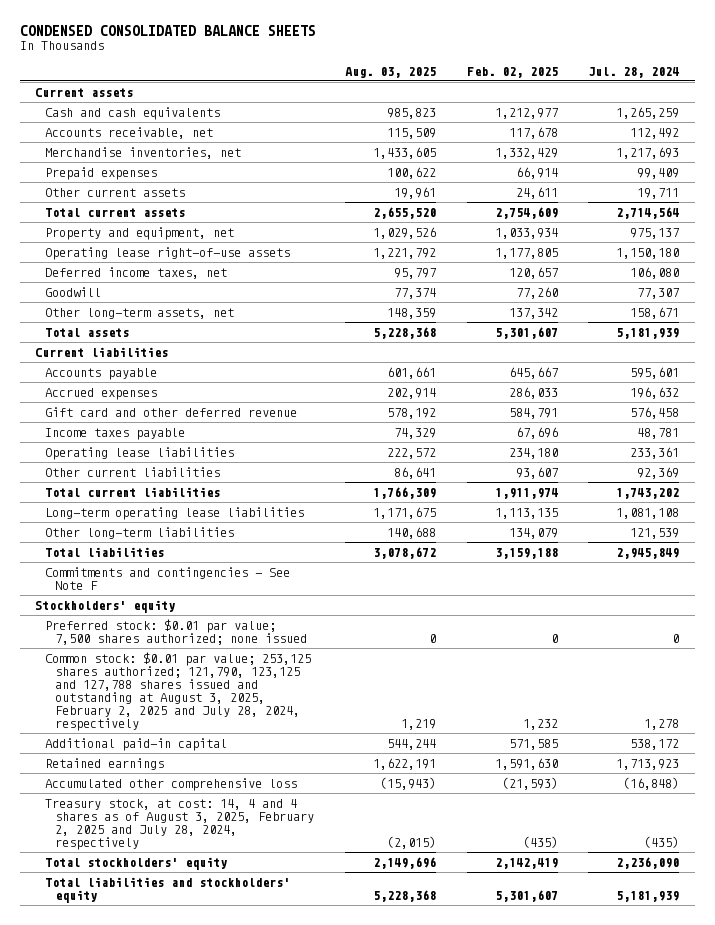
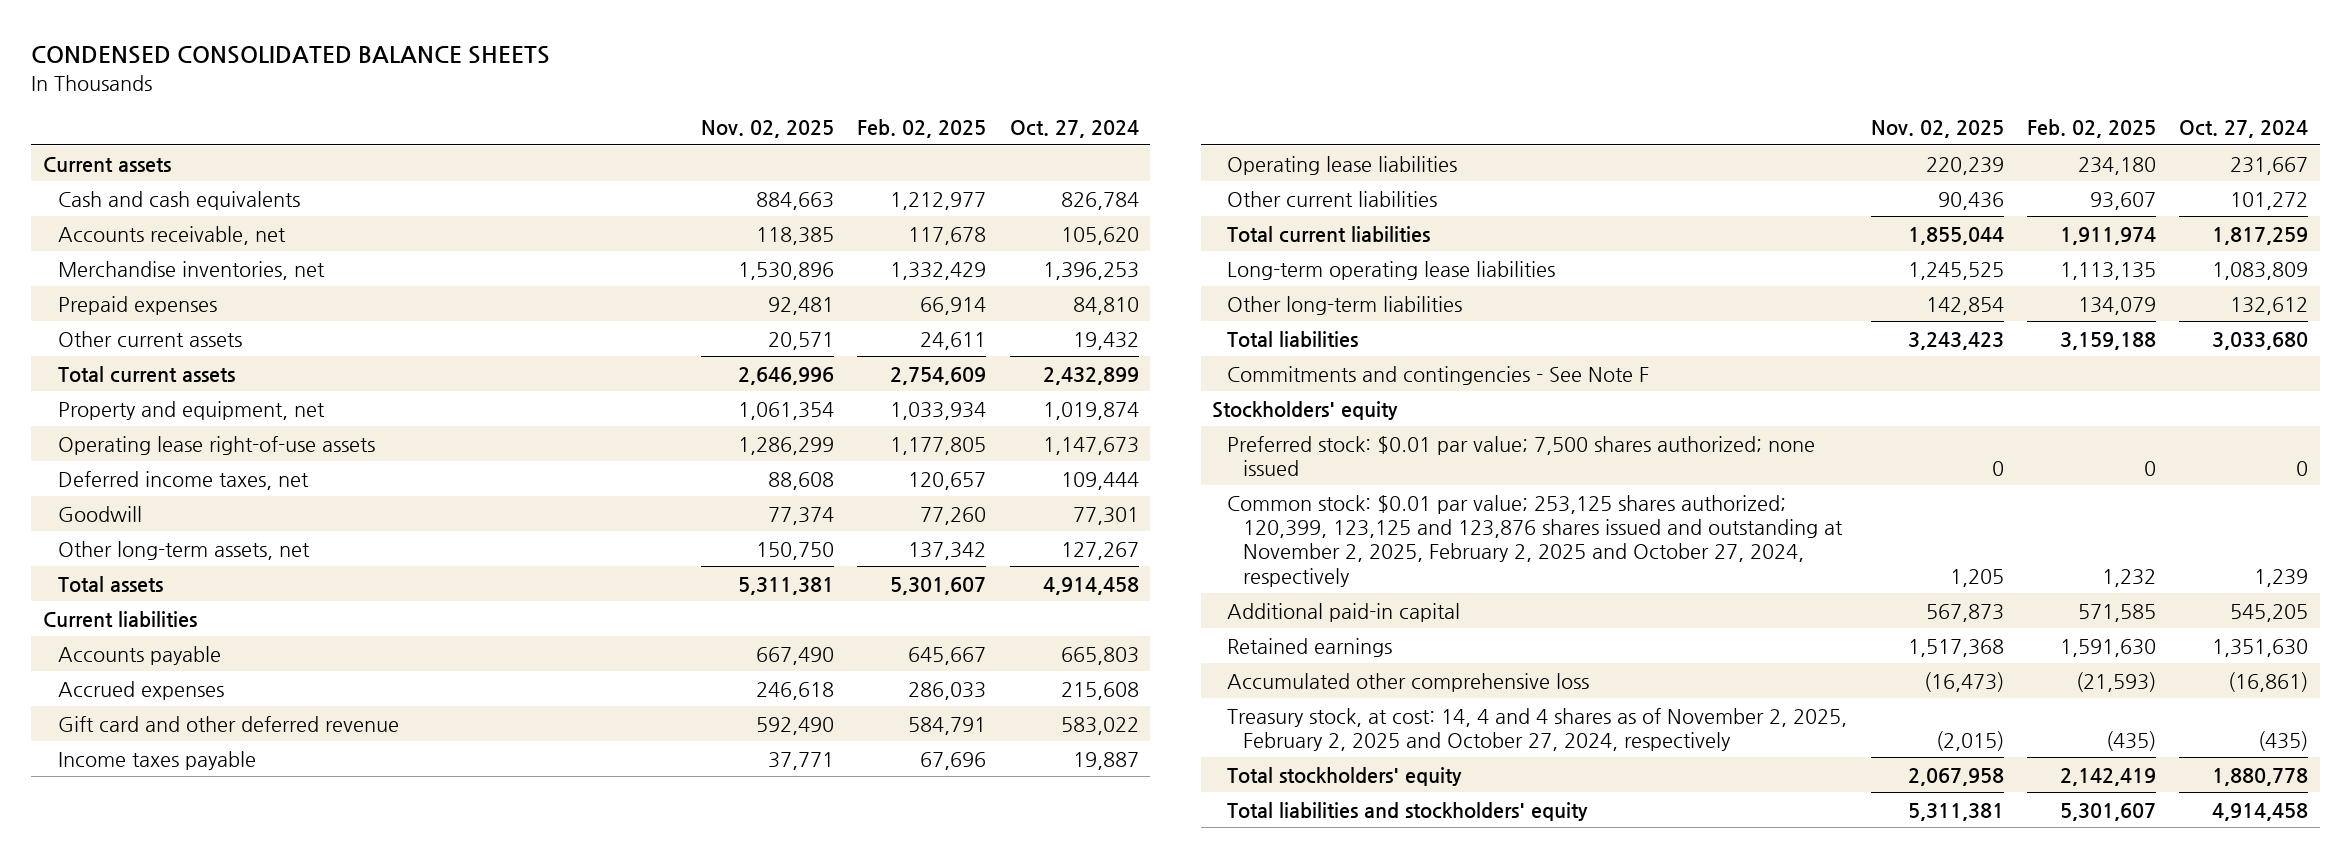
[344,66,436,78] Aug. 03, 2025 -> none
[588,66,680,78] Jul. 28, 2024 -> none
none -> [700,120,834,139] Nov. 02, 2025
none -> [1009,120,1139,139] Oct. 27, 2024
[45,651,312,732] Common stock: $0.01 par value; 253,125 shares authorized; 121,790, 123,125 and 127,788 shares issued and outstanding at August 3, 2025, February 2, 2025 and July 28, 2024, respectively -> [1227,494,1843,587] Common stock: $0.01 par value; 253,125 shares authorized; 120,399, 123,125 and 123,876 shares issued and outstanding at November 2, 2025, February 2, 2025 and October 27, 2024, respectively
[45,798,314,850] Treasury stock, at cost: 14, 4 and 4 shares as of August 3, 2025, February 2, 2025 and July 28, 2024, respectively -> [1227,707,1848,751] Treasury stock, at cost: 14, 4 and 4 shares as of November 2, 2025, February 2, 2025 and October 27, 2024, respectively

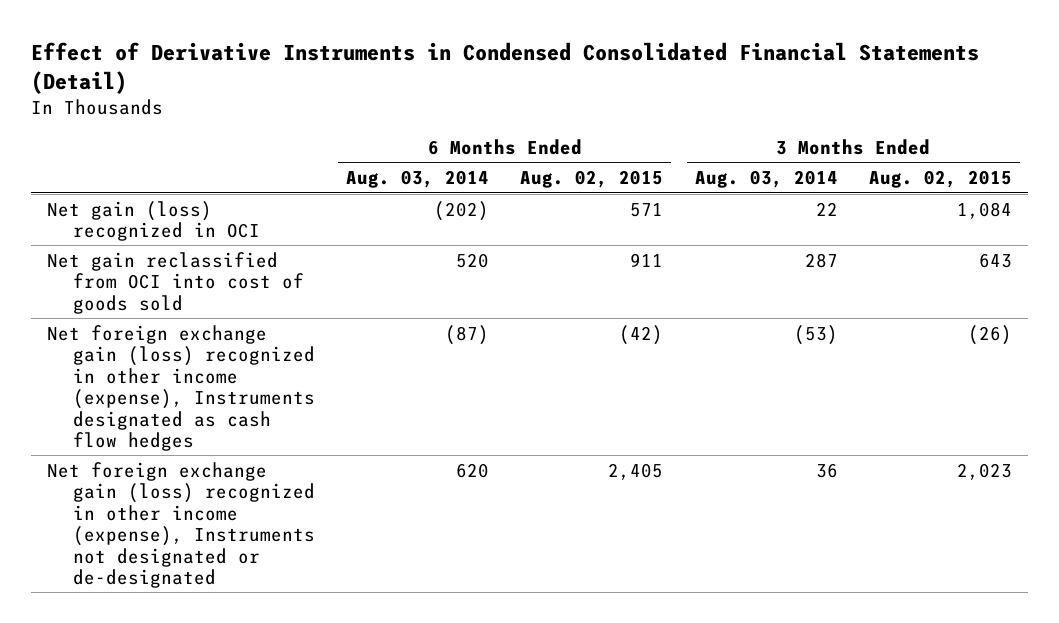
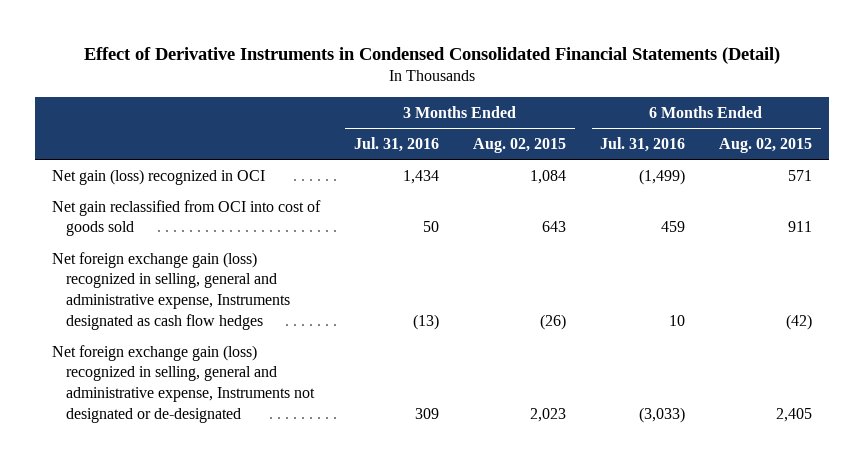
[346,170,490,189] Aug. 03, 2014 -> none
[694,170,838,189] Aug. 03, 2014 -> none
none -> [353,136,439,152] Jul. 31, 2016
none -> [600,136,686,152] Jul. 31, 2016
[46,324,315,452] Net foreign exchange gain (loss) recognized in other income (expense), Instruments designated as cash flow hedges -> [51,251,291,330] Net foreign exchange gain (loss) recognized in selling, general and administrative expense, Instruments designated as cash flow hedges
[46,461,315,589] Net foreign exchange gain (loss) recognized in other income (expense), Instruments not designated or de-designated -> [51,344,316,423] Net foreign exchange gain (loss) recognized in selling, general and administrative expense, Instruments not designated or de-designated

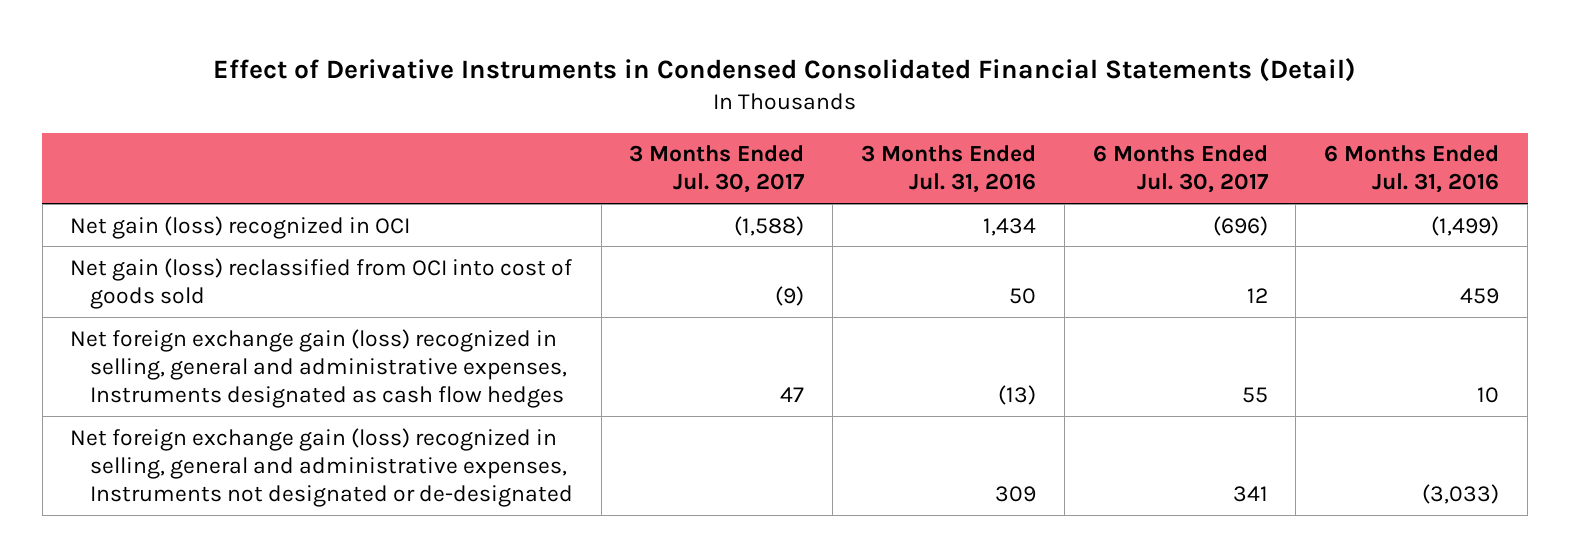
[473,137,567,153] Aug. 02, 2015 -> none
[719,137,813,153] Aug. 02, 2015 -> none
none -> [629,145,806,194] 3 Months Ended Jul. 30, 2017
none -> [1092,145,1269,194] 6 Months Ended Jul. 30, 2017
[51,199,321,237] Net gain reclassified from OCI into cost of goods sold -> [70,257,573,309] Net gain (loss) reclassified from OCI into cost of goods sold
[51,251,291,330] Net foreign exchange gain (loss) recognized in selling, general and administrative expense, Instruments designated as cash flow hedges -> [70,328,567,408] Net foreign exchange gain (loss) recognized in selling, general and administrative expenses, Instruments designated as cash flow hedges
[51,344,316,423] Net foreign exchange gain (loss) recognized in selling, general and administrative expense, Instruments not designated or de-designated -> [70,427,573,507] Net foreign exchange gain (loss) recognized in selling, general and administrative expenses, Instruments not designated or de-designated

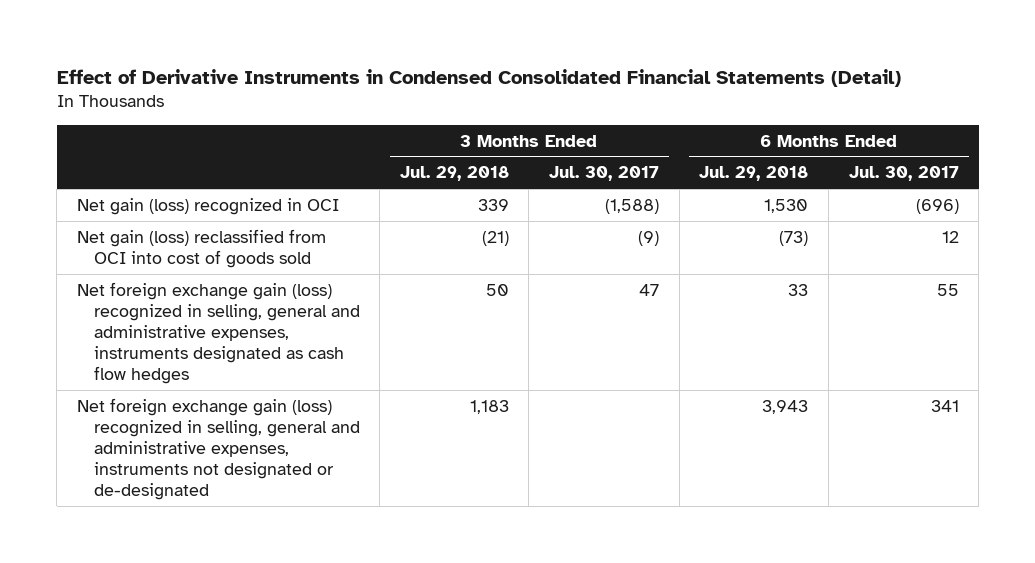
[860,145,1036,194] 3 Months Ended Jul. 31, 2016 -> none
[1324,145,1500,194] 6 Months Ended Jul. 31, 2016 -> none
none -> [399,166,509,182] Jul. 29, 2018
none -> [699,166,809,182] Jul. 29, 2018
[70,328,567,408] Net foreign exchange gain (loss) recognized in selling, general and administrative expenses, Instruments designated as cash flow hedges -> [76,281,360,384] Net foreign exchange gain (loss) recognized in selling, general and administrative expenses, instruments designated as cash flow hedges
[70,427,573,507] Net foreign exchange gain (loss) recognized in selling, general and administrative expenses, Instruments not designated or de-designated -> [76,397,360,500] Net foreign exchange gain (loss) recognized in selling, general and administrative expenses, instruments not designated or de-designated

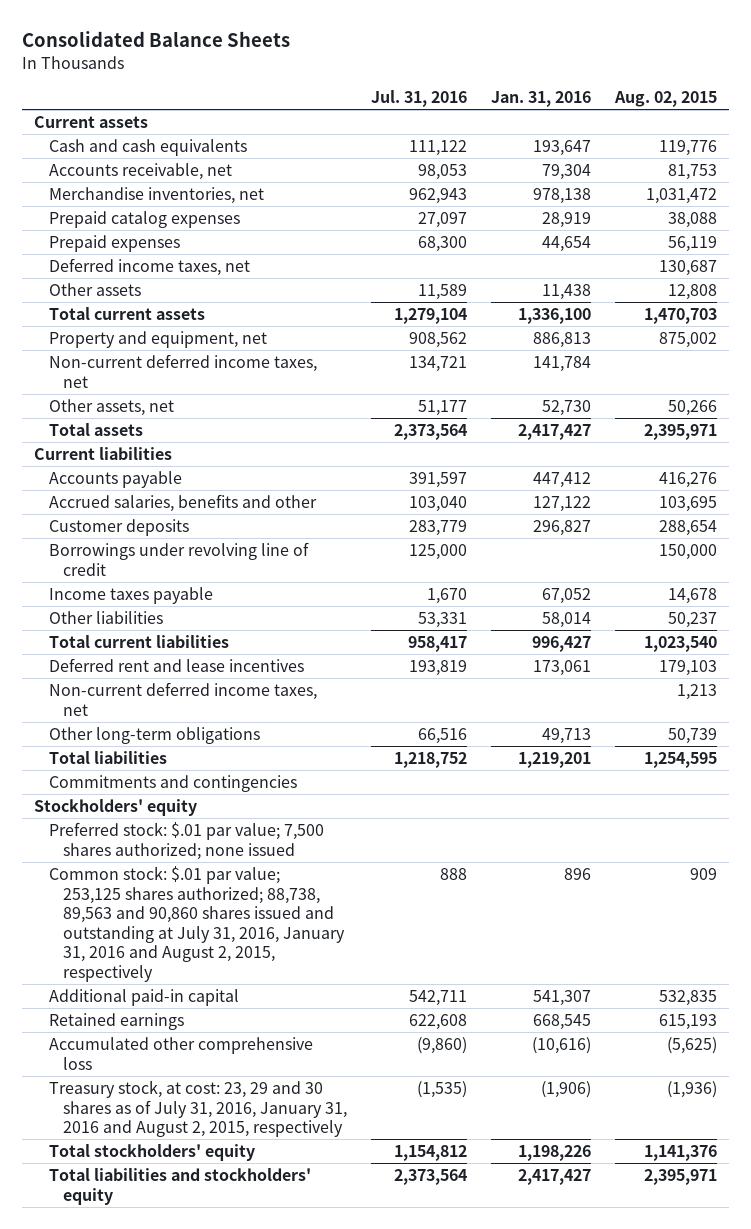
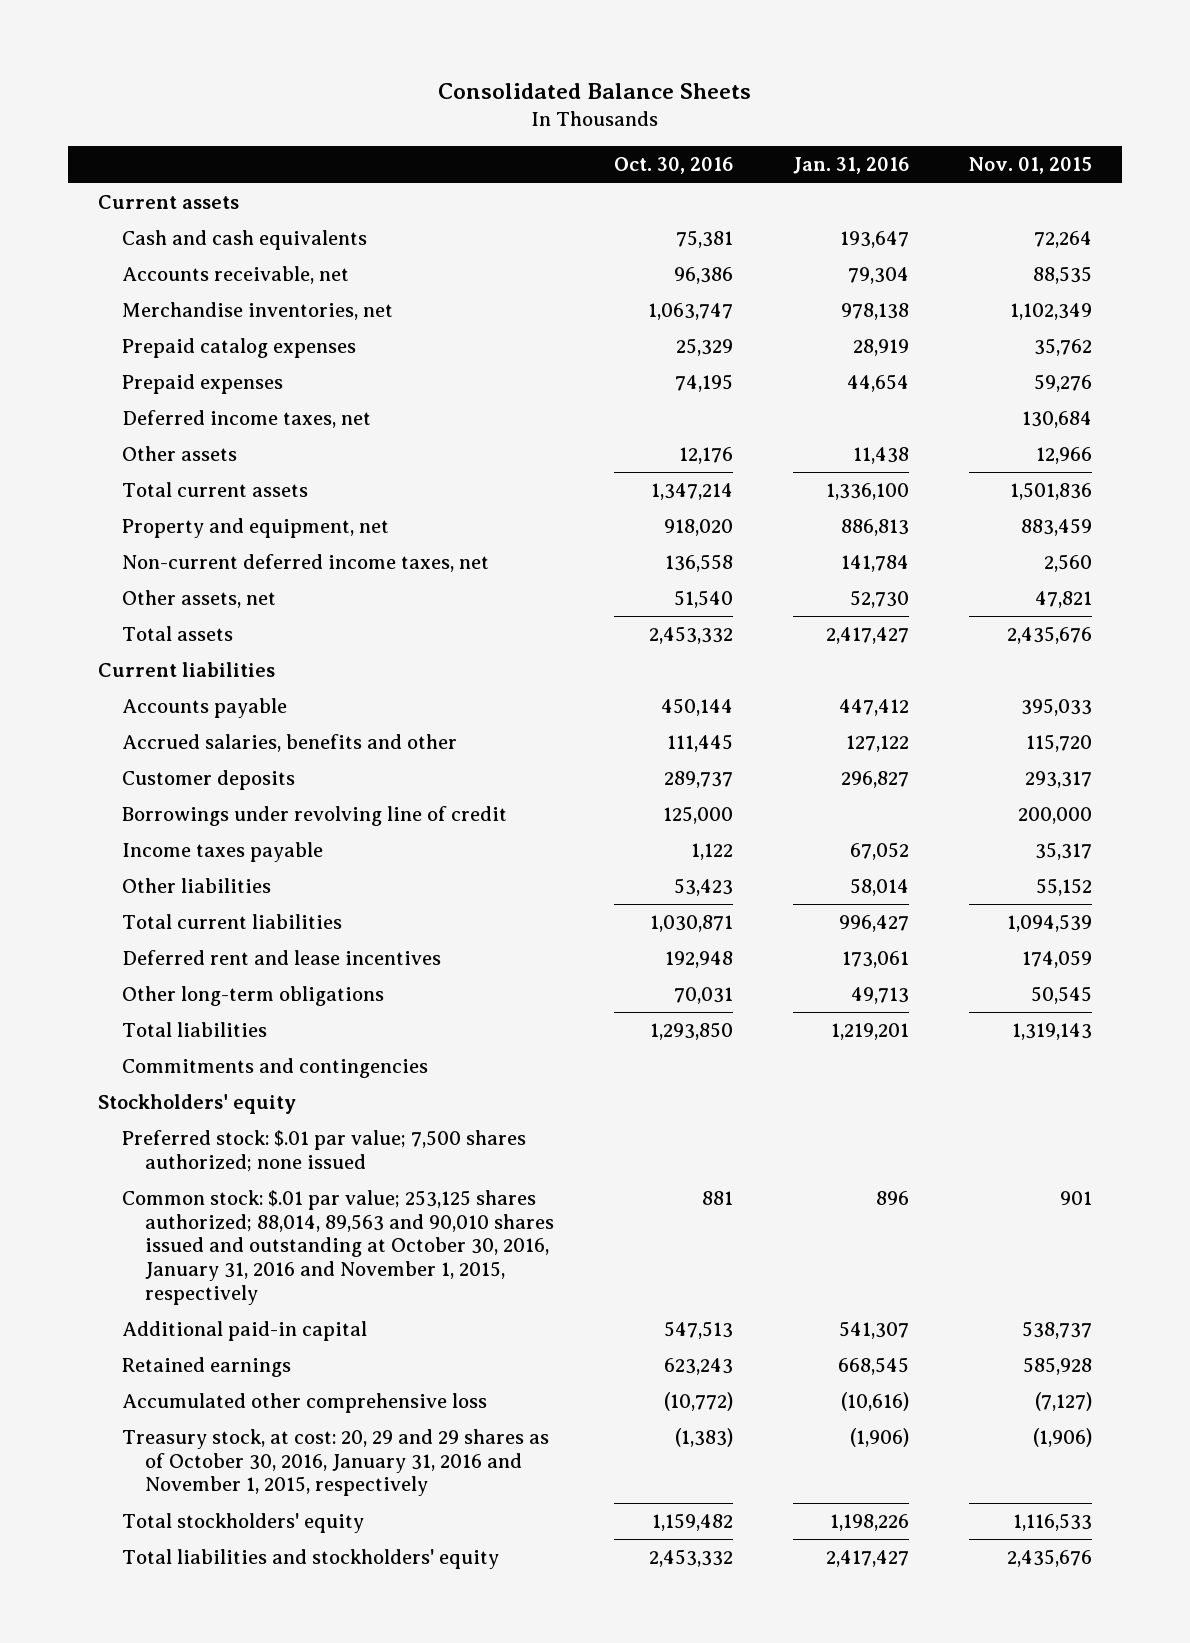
[371,90,468,108] Jul. 31, 2016 -> none
[614,91,718,108] Aug. 02, 2015 -> none
none -> [613,157,733,175] Oct. 30, 2016
none -> [968,157,1092,175] Nov. 01, 2015
[48,682,317,716] Non-current deferred income taxes, net -> none
[48,866,346,982] Common stock: $.01 par value; 253,125 shares authorized; 88,738, 89,563 and 90,860 shares issued and outstanding at July 31, 2016, January 31, 2016 and August 2, 2015, respectively -> [121,1190,554,1305] Common stock: $.01 par value; 253,125 shares authorized; 88,014, 89,563 and 90,010 shares issued and outstanding at October 30, 2016, January 31, 2016 and November 1, 2015, respectively
[48,1080,348,1138] Treasury stock, at cost: 23, 29 and 30 shares as of July 31, 2016, January 31, 2016 and August 2, 2015, respectively -> [121,1429,549,1497] Treasury stock, at cost: 20, 29 and 29 shares as of October 30, 2016, January 31, 2016 and November 1, 2015, respectively

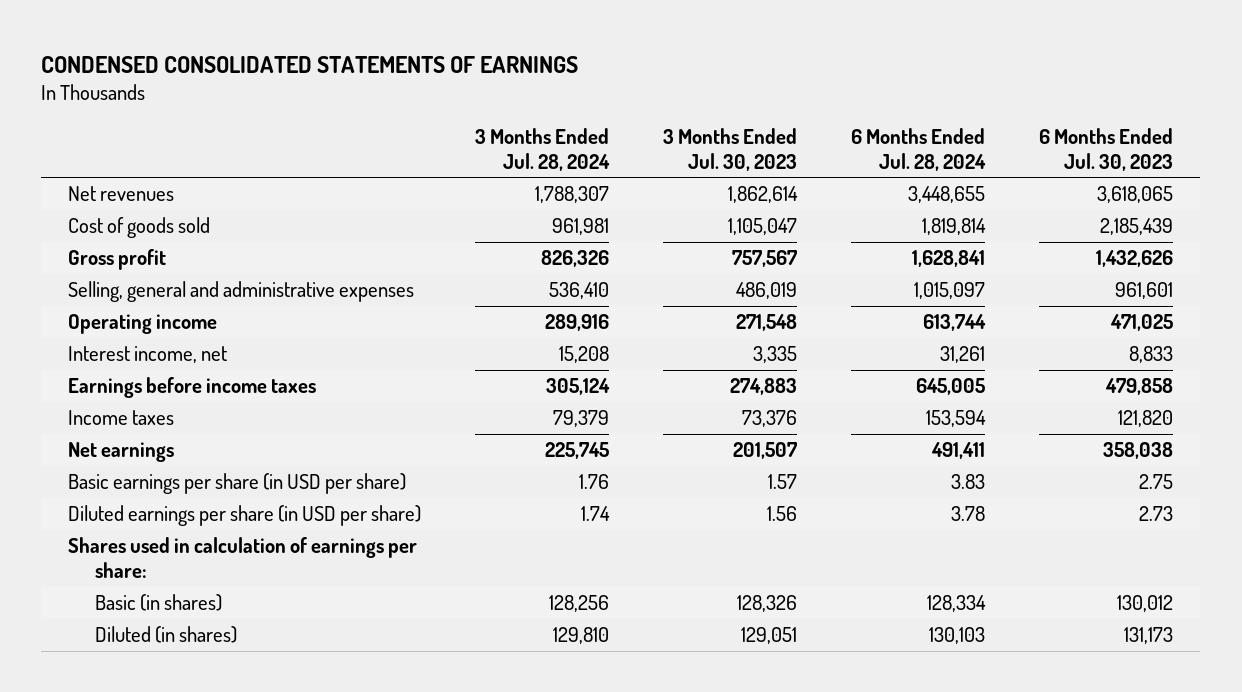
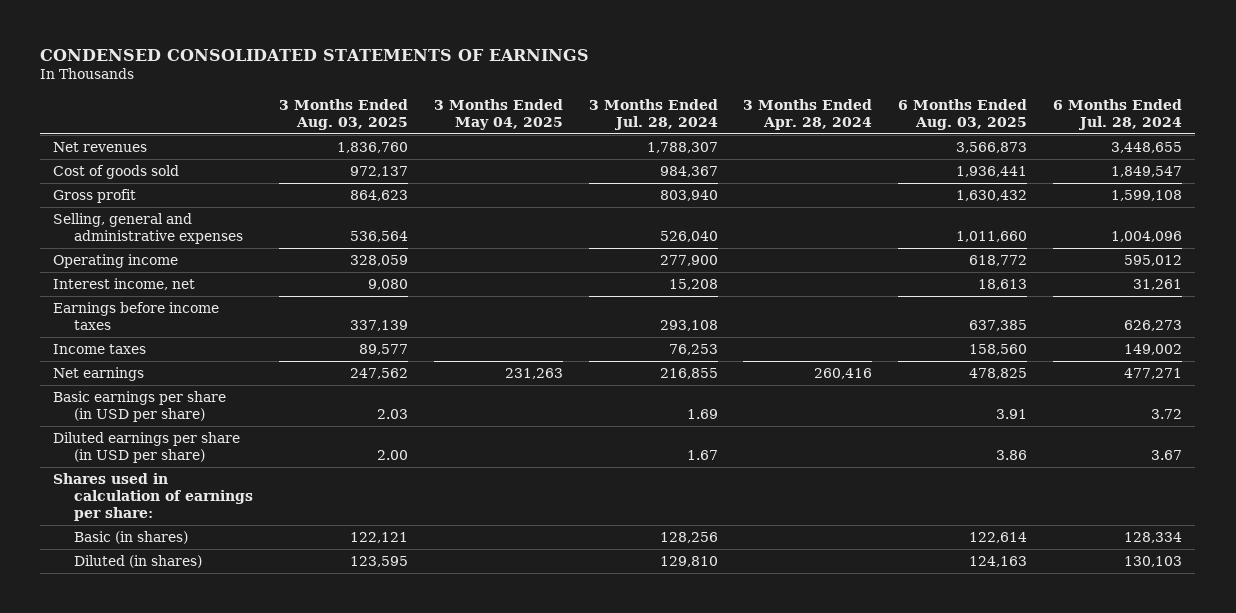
[663,127,798,171] 3 Months Ended Jul. 30, 2023 -> none
[1039,127,1174,171] 6 Months Ended Jul. 30, 2023 -> none
none -> [278,98,408,130] 3 Months Ended Aug. 03, 2025
none -> [433,98,563,130] 3 Months Ended May 04, 2025
none -> [743,98,873,130] 3 Months Ended Apr. 28, 2024
none -> [898,98,1028,130] 6 Months Ended Aug. 03, 2025
[552,218,610,236] 961,981 -> [659,166,718,178] 984,367
[922,218,987,236] 1,819,814 -> [1111,166,1183,178] 1,849,547
[541,250,610,268] 826,326 -> [659,190,718,202] 803,940
[912,250,986,268] 1,628,841 -> [1111,190,1183,202] 1,599,108
[549,282,610,300] 536,410 -> [659,231,718,243] 526,040
[914,282,986,300] 1,015,097 -> [1111,231,1183,243] 1,004,096
[545,314,610,332] 289,916 -> [659,255,718,267] 277,900
[923,314,987,332] 613,744 -> [1124,255,1183,267] 595,012
[546,378,611,396] 305,124 -> [659,320,718,332] 293,108
[916,378,986,396] 645,005 -> [1124,320,1183,332] 626,273
[553,410,610,428] 79,379 -> [668,344,718,356] 76,253
[926,410,987,428] 153,594 -> [1124,344,1183,356] 149,002
[545,442,610,460] 225,745 -> [659,368,718,380] 216,855
[931,442,986,460] 491,411 -> [1124,368,1183,380] 477,271
[579,474,610,490] 1.76 -> [686,409,718,420] 1.69
[951,474,986,490] 3.83 -> [1151,409,1183,420] 3.72
[581,506,611,522] 1.74 -> [686,450,718,461] 1.67
[951,506,986,522] 3.78 -> [1151,450,1183,461] 3.67

